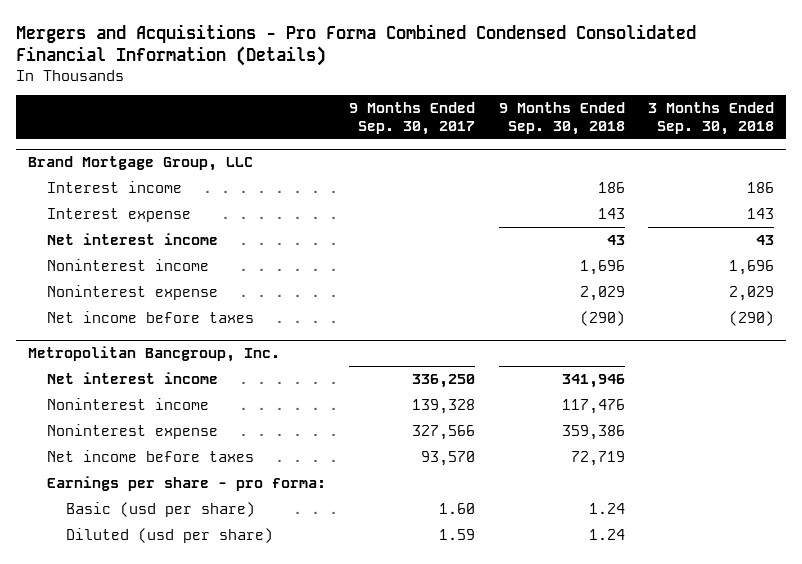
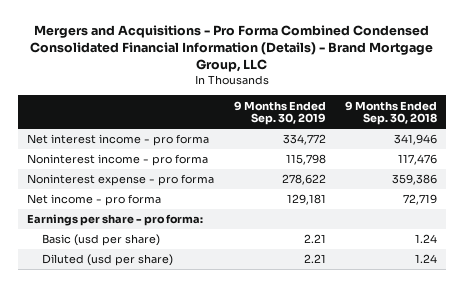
[16,23,697,67] Mergers and Acquisitions - Pro Forma Combined Condensed Consolidated Financial Information (Details) -> [30,25,434,73] Mergers and Acquisitions - Pro Forma Combined Condensed Consolidated Financial Information (Details) - Brand Mortgage Group, LLC
[349,102,476,136] 9 Months Ended Sep. 30, 2017 -> none
[647,102,774,136] 3 Months Ended Sep. 30, 2018 -> none
none -> [233,100,326,126] 9 Months Ended Sep. 30, 2019
[28,155,254,171] Brand Mortgage Group, LLC -> none
[46,180,182,193] Interest income -> none
[46,207,191,222] Interest expense -> none
[28,345,281,362] Metropolitan Bancgroup, Inc. -> none
[46,371,218,384] Net interest income -> none
[46,397,209,410] Noninterest income -> none
[46,423,218,439] Noninterest expense -> none
[46,449,254,462] Net income before taxes -> none
[46,232,218,245] Net interest income -> [27,134,210,147] Net interest income - pro forma
[606,234,625,245] 43 -> [393,134,437,146] 341,946
[46,258,209,271] Noninterest income -> [27,154,209,167] Noninterest income - pro forma
[579,259,625,275] 1,696 -> [397,154,437,166] 117,476
[46,284,218,300] Noninterest expense -> [27,174,215,187] Noninterest expense - pro forma
[579,285,625,301] 2,029 -> [391,174,437,186] 359,386
[46,310,254,323] Net income before taxes -> [27,194,162,207] Net income - pro forma
[579,310,625,326] (290) -> [402,194,437,206] 72,719

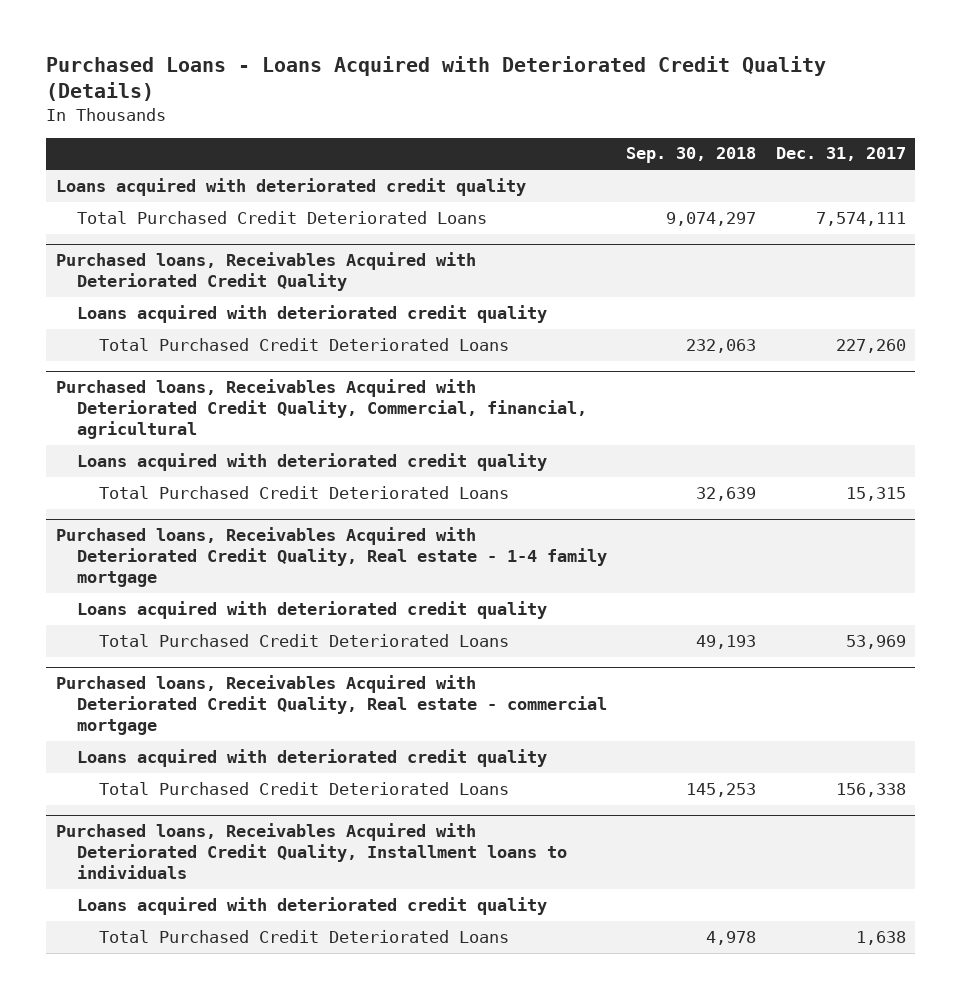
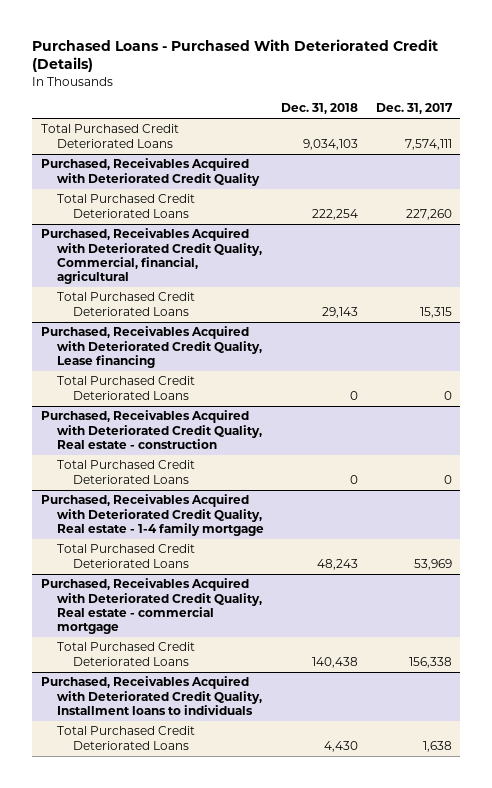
[45,56,826,102] Purchased Loans - Loans Acquired with Deteriorated Credit Quality (Details) -> [31,38,438,73] Purchased Loans - Purchased With Deteriorated Credit (Details)
[626,147,757,164] Sep. 30, 2018 -> none
none -> [281,103,359,115] Dec. 31, 2018
[55,177,526,196] Loans acquired with deteriorated credit quality -> none
[77,304,548,323] Loans acquired with deteriorated credit quality -> none
[55,252,476,292] Purchased loans, Receivables Acquired with Deteriorated Credit Quality -> [40,158,260,186] Purchased, Receivables Acquired with Deteriorated Credit Quality
[77,452,548,471] Loans acquired with deteriorated credit quality -> none
[55,379,588,440] Purchased loans, Receivables Acquired with Deteriorated Credit Quality, Commercial, financial, agricultural -> [40,228,262,285] Purchased, Receivables Acquired with Deteriorated Credit Quality, Commercial, financial, agricultural
[77,600,548,619] Loans acquired with deteriorated credit quality -> none
none -> [40,326,262,368] Purchased, Receivables Acquired with Deteriorated Credit Quality, Lease financing
none -> [56,376,195,400] Total Purchased Credit Deteriorated Loans
none -> [40,410,262,449] Purchased, Receivables Acquired with Deteriorated Credit Quality, Real estate - construction
none -> [56,460,195,484] Total Purchased Credit Deteriorated Loans
[55,527,608,588] Purchased loans, Receivables Acquired with Deteriorated Credit Quality, Real estate - 1-4 family mortgage -> [40,494,264,536] Purchased, Receivables Acquired with Deteriorated Credit Quality, Real estate - 1-4 family mortgage
[77,748,548,767] Loans acquired with deteriorated credit quality -> none
[55,675,608,736] Purchased loans, Receivables Acquired with Deteriorated Credit Quality, Real estate - commercial mortgage -> [40,578,262,635] Purchased, Receivables Acquired with Deteriorated Credit Quality, Real estate - commercial mortgage
[77,896,548,915] Loans acquired with deteriorated credit quality -> none
[55,823,568,880] Purchased loans, Receivables Acquired with Deteriorated Credit Quality, Installment loans to individuals -> [40,676,262,715] Purchased, Receivables Acquired with Deteriorated Credit Quality, Installment loans to individuals

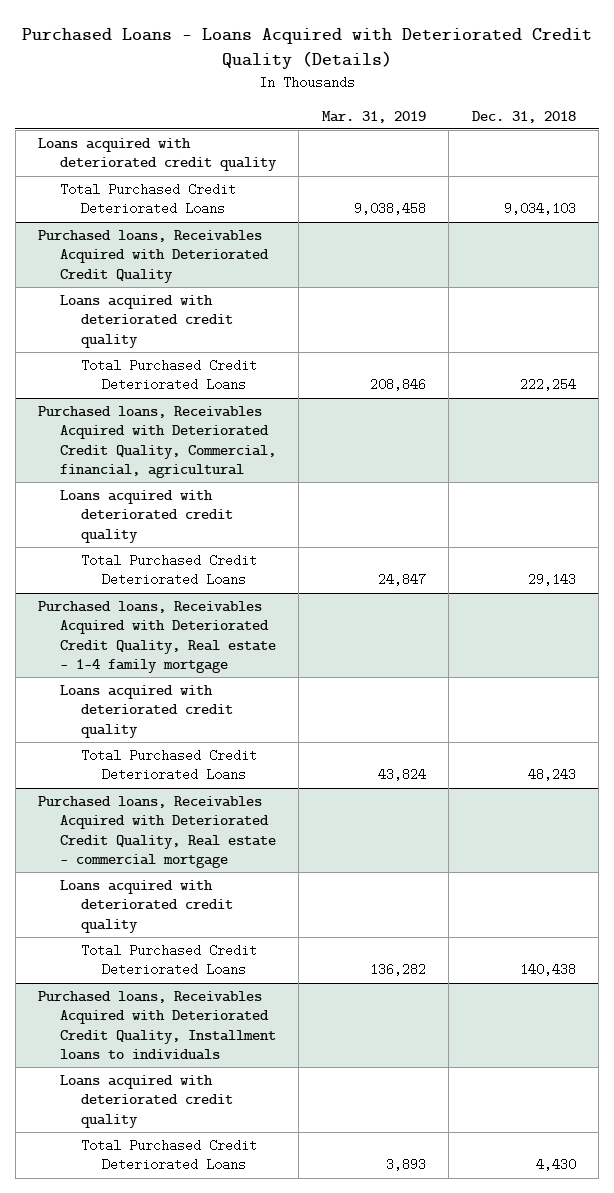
[31,38,438,73] Purchased Loans - Purchased With Deteriorated Credit (Details) -> [21,28,592,69] Purchased Loans - Loans Acquired with Deteriorated Credit Quality (Details)
[375,103,453,115] Dec. 31, 2017 -> none
none -> [321,110,426,123] Mar. 31, 2019
none -> [38,138,277,172] Loans acquired with deteriorated credit quality
[40,158,260,186] Purchased, Receivables Acquired with Deteriorated Credit Quality -> [38,230,269,283] Purchased loans, Receivables Acquired with Deteriorated Credit Quality
none -> [59,295,233,348] Loans acquired with deteriorated credit quality
[40,228,262,285] Purchased, Receivables Acquired with Deteriorated Credit Quality, Commercial, financial, agricultural -> [38,406,276,479] Purchased loans, Receivables Acquired with Deteriorated Credit Quality, Commercial, financial, agricultural
none -> [59,490,233,543] Loans acquired with deteriorated credit quality
[40,326,262,368] Purchased, Receivables Acquired with Deteriorated Credit Quality, Lease financing -> none
[56,376,195,400] Total Purchased Credit Deteriorated Loans -> none
[40,410,262,449] Purchased, Receivables Acquired with Deteriorated Credit Quality, Real estate - construction -> none
[56,460,195,484] Total Purchased Credit Deteriorated Loans -> none
[40,494,264,536] Purchased, Receivables Acquired with Deteriorated Credit Quality, Real estate - 1-4 family mortgage -> [38,601,276,674] Purchased loans, Receivables Acquired with Deteriorated Credit Quality, Real estate - 1-4 family mortgage
none -> [59,685,233,738] Loans acquired with deteriorated credit quality
[40,578,262,635] Purchased, Receivables Acquired with Deteriorated Credit Quality, Real estate - commercial mortgage -> [38,796,276,869] Purchased loans, Receivables Acquired with Deteriorated Credit Quality, Real estate - commercial mortgage
none -> [59,880,233,933] Loans acquired with deteriorated credit quality
[40,676,262,715] Purchased, Receivables Acquired with Deteriorated Credit Quality, Installment loans to individuals -> [38,991,276,1061] Purchased loans, Receivables Acquired with Deteriorated Credit Quality, Installment loans to individuals
none -> [59,1075,233,1128] Loans acquired with deteriorated credit quality

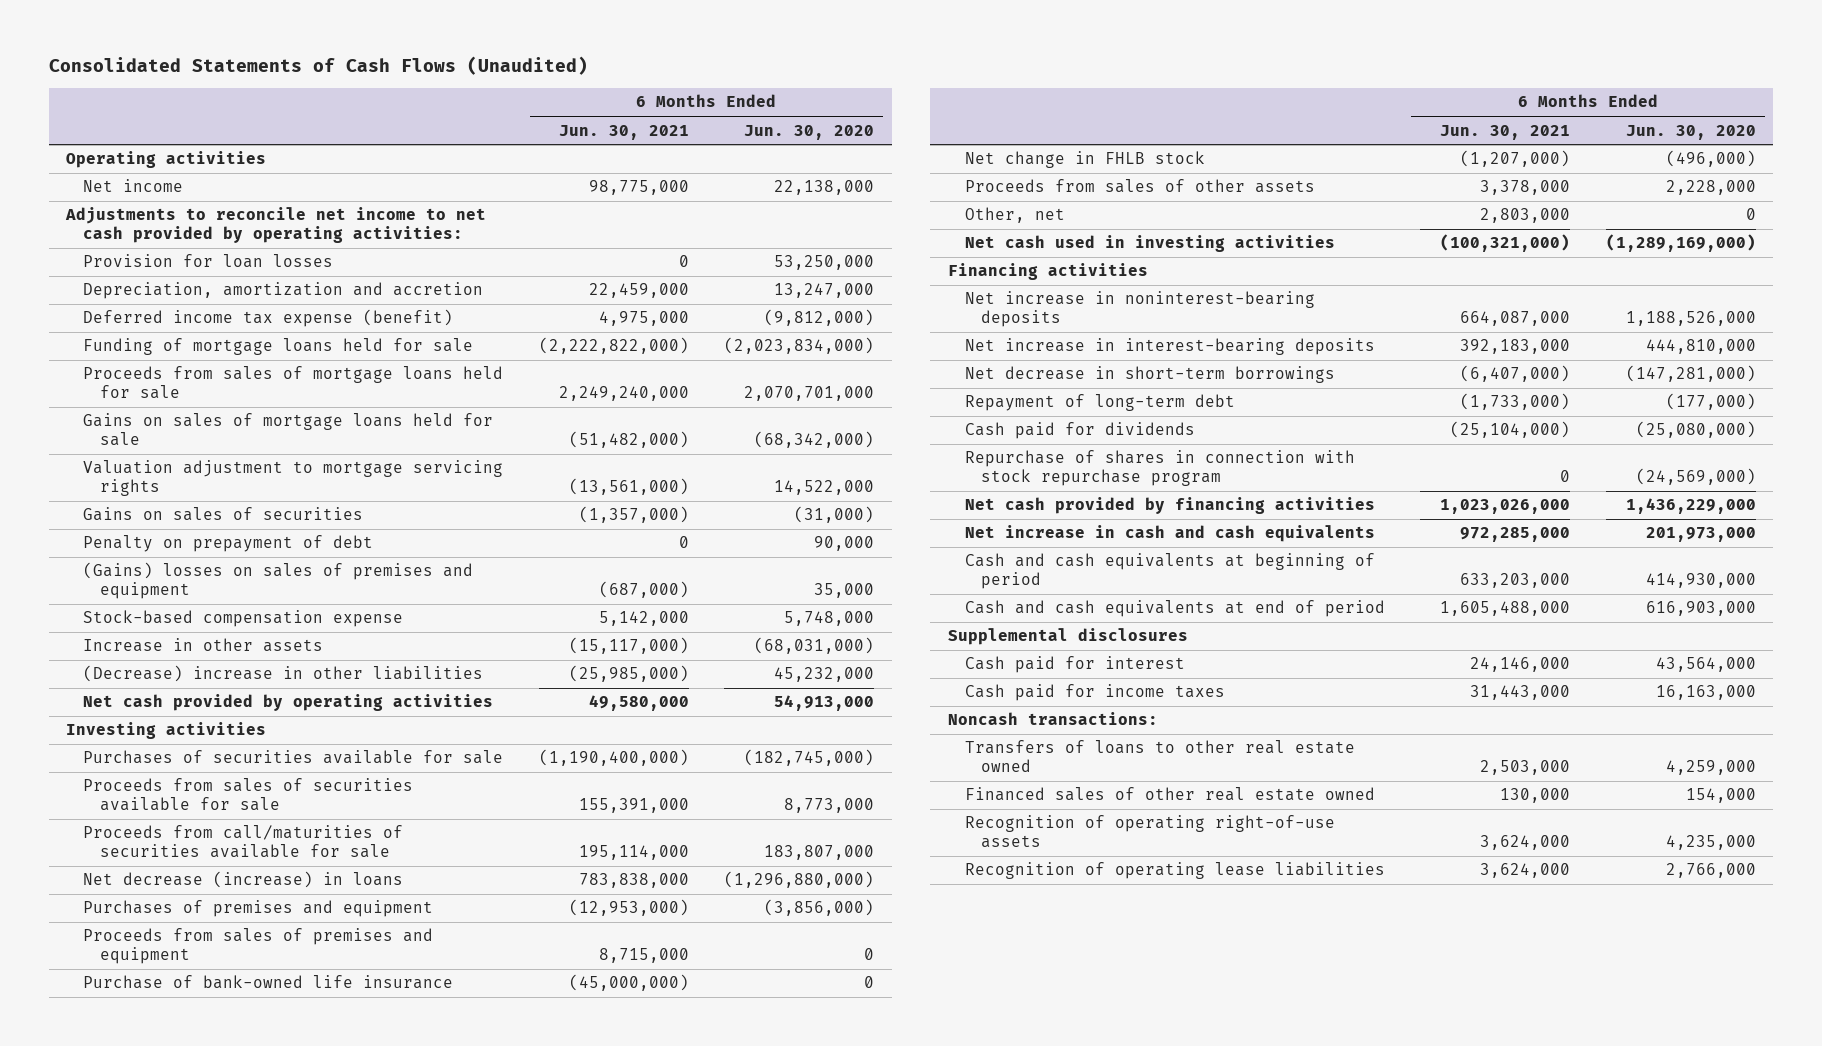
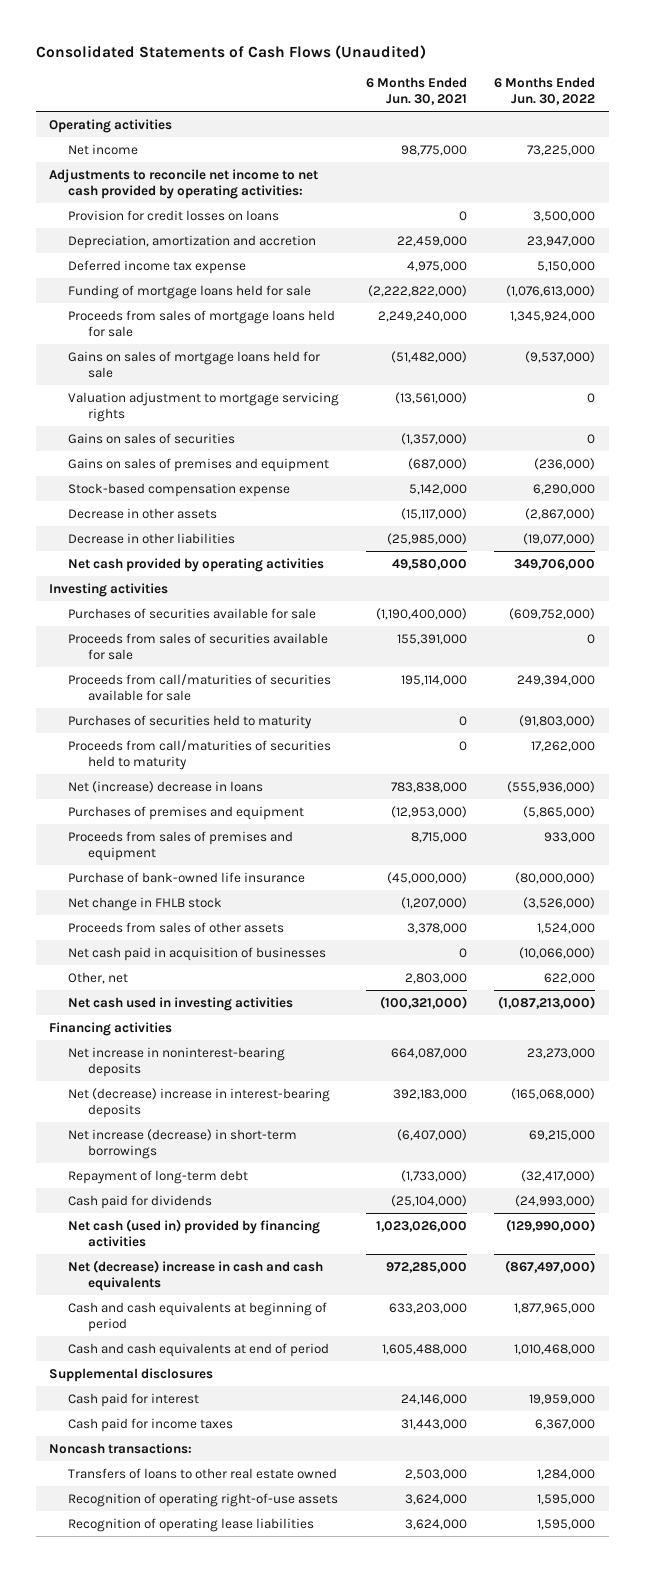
[744,124,875,140] Jun. 30, 2020 -> none
none -> [494,77,596,105] 6 Months Ended Jun. 30, 2022
[83,254,334,269] Provision for loan losses -> [68,209,280,221] Provision for credit losses on loans
[83,309,454,328] Deferred income tax expense (benefit) -> [68,259,247,274] Deferred income tax expense
[83,535,374,553] Penalty on prepayment of debt -> none
[83,562,474,599] (Gains) losses on sales of premises and equipment -> [68,457,330,472] Gains on sales of premises and equipment
[83,638,324,653] Increase in other assets -> [68,507,218,519] Decrease in other assets
[83,665,484,683] (Decrease) increase in other liabilities -> [68,532,236,544] Decrease in other liabilities
none -> [68,714,313,729] Purchases of securities held to maturity
none -> [68,739,332,770] Proceeds from call/maturities of securities held to maturity
[83,871,404,889] Net decrease (increase) in loans -> [68,780,264,793] Net (increase) decrease in loans
none -> [68,946,327,961] Net cash paid in acquisition of businesses
[964,338,1375,356] Net increase in interest-bearing deposits -> [68,1087,331,1118] Net (decrease) increase in interest-bearing deposits
[964,366,1335,384] Net decrease in short-term borrowings -> [68,1128,298,1159] Net increase (decrease) in short-term borrowings
[964,450,1355,486] Repurchase of shares in connection with stock repurchase program -> none
[964,497,1375,515] Net cash provided by financing activities -> [68,1218,321,1247] Net cash (used in) provided by financing activities
[964,525,1375,543] Net increase in cash and cash equivalents -> [68,1259,324,1291] Net (decrease) increase in cash and cash equivalents
[964,787,1375,802] Financed sales of other real estate owned -> none

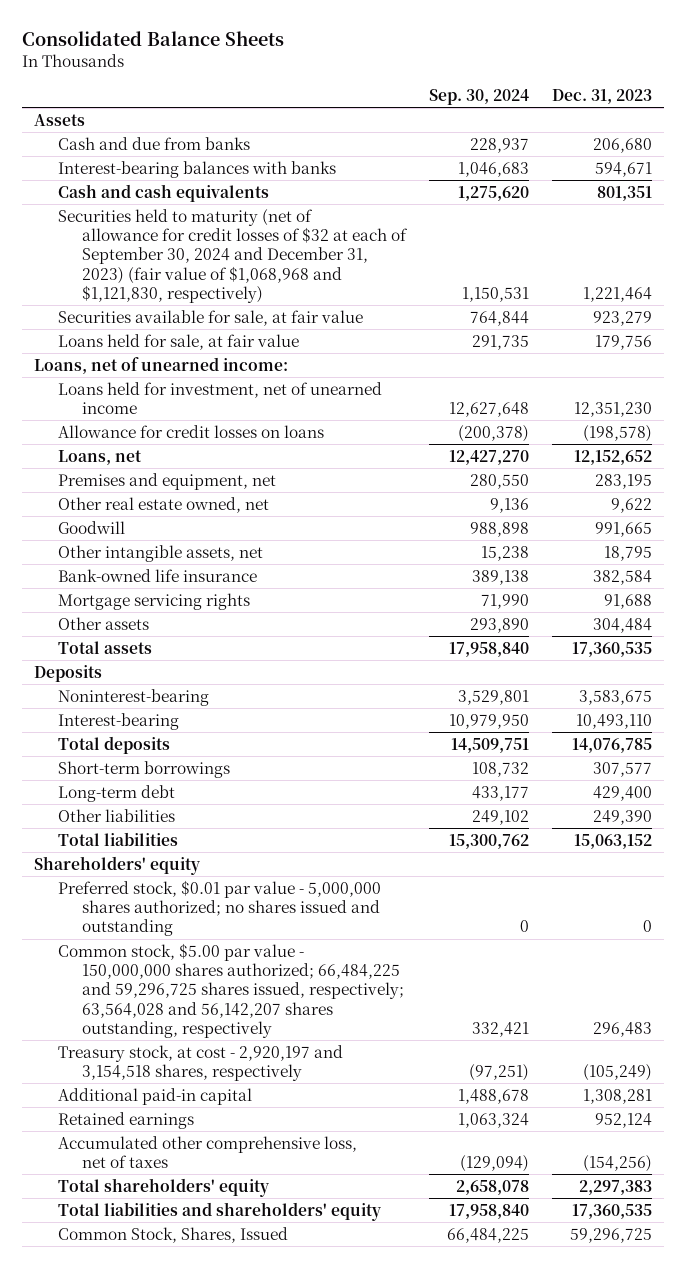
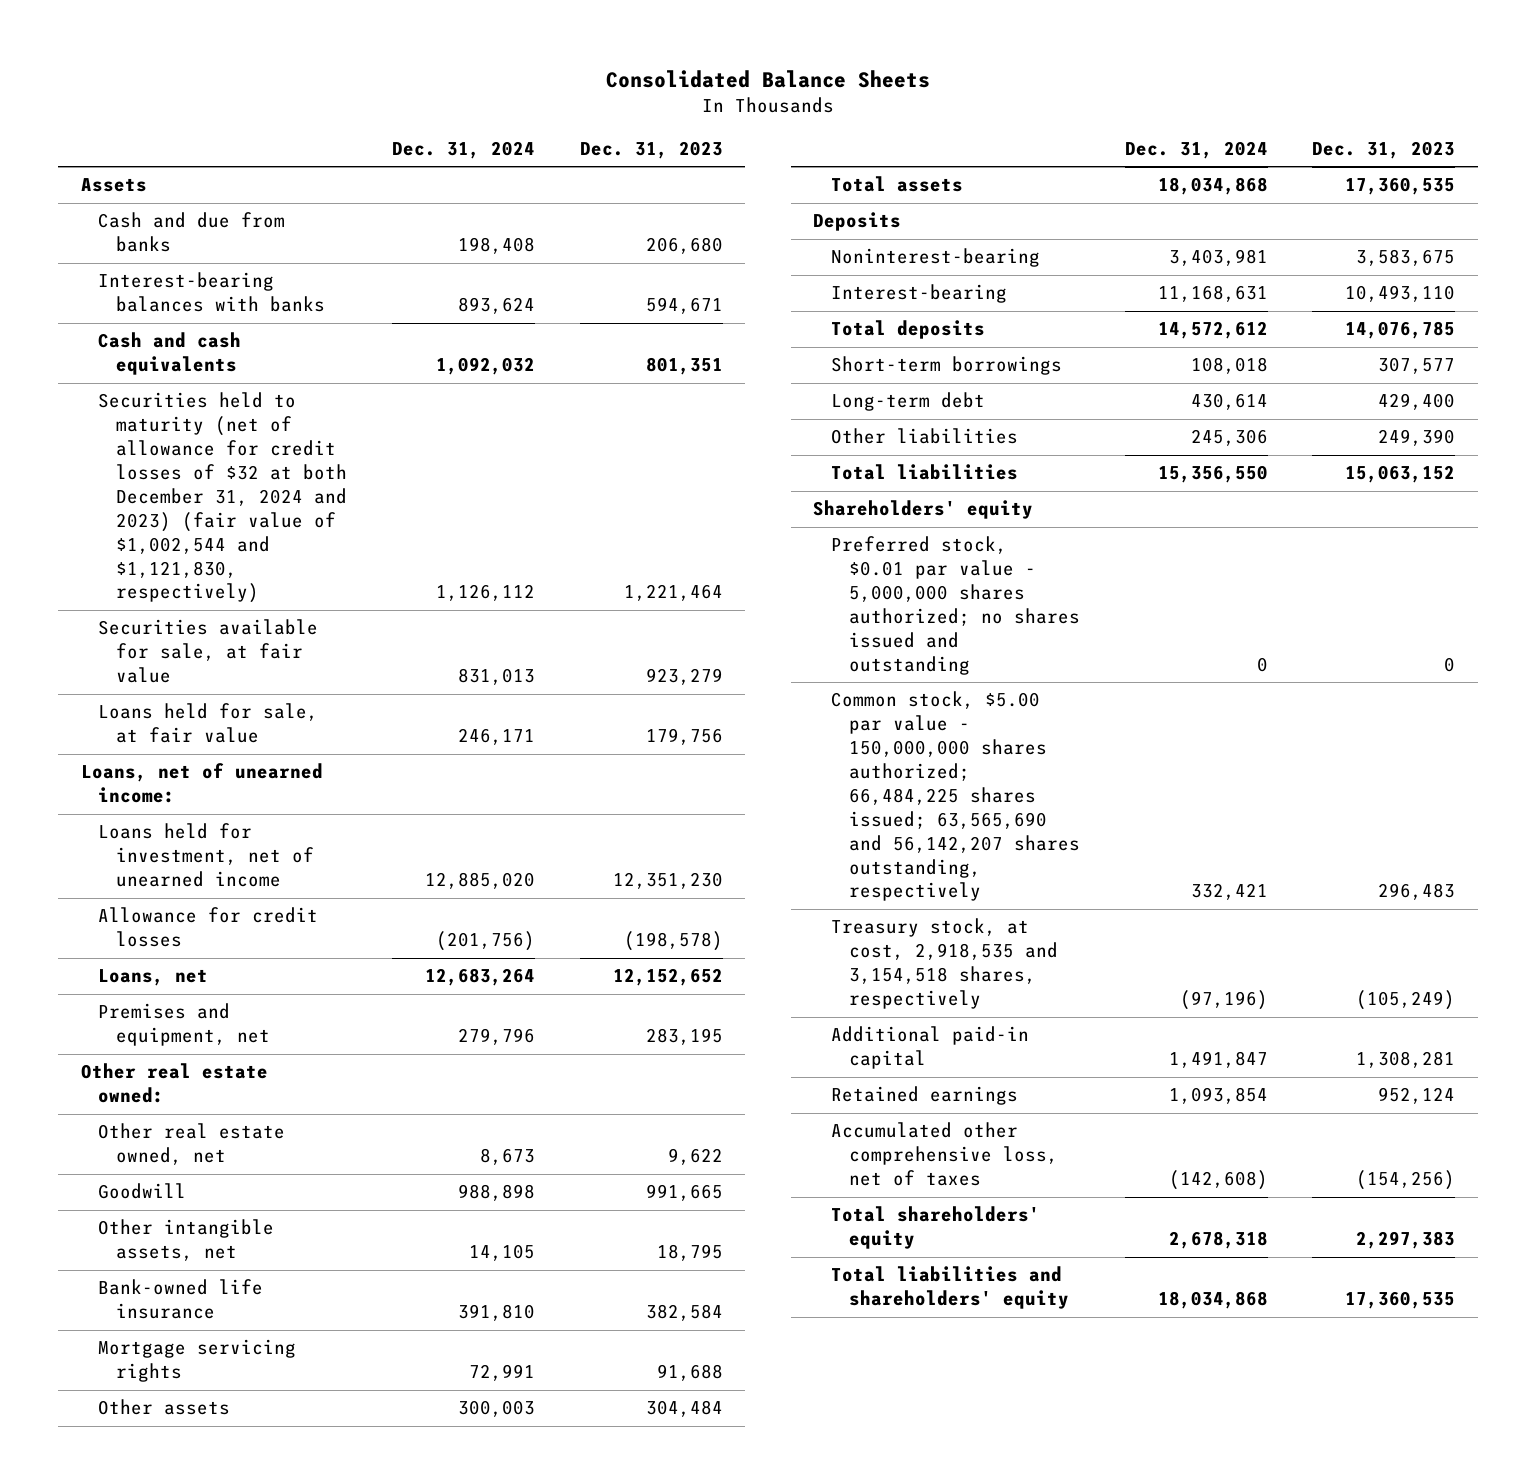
[428,88,529,105] Sep. 30, 2024 -> none
none -> [391,140,535,159] Dec. 31, 2024
[57,208,408,303] Securities held to maturity (net of allowance for credit losses of $32 at each of September 30, 2024 and December 31, 2023) (fair value of $1,068,968 and $1,121,830, respectively) -> [98,392,348,604] Securities held to maturity (net of allowance for credit losses of $32 at both December 31, 2024 and 2023) (fair value of $1,002,544 and $1,121,830, respectively)
[57,424,324,438] Allowance for credit losses on loans -> [98,907,319,948] Allowance for credit losses
none -> [80,1063,268,1104] Other real estate owned:
[57,942,404,1038] Common stock, $5.00 par value - 150,000,000 shares authorized; 66,484,225 and 59,296,725 shares issued, respectively; 63,564,028 and 56,142,207 shares outstanding, respectively -> [831,691,1081,902] Common stock, $5.00 par value - 150,000,000 shares authorized; 66,484,225 shares issued; 63,565,690 and 56,142,207 shares outstanding, respectively
[57,1044,343,1081] Treasury stock, at cost - 2,920,197 and 3,154,518 shares, respectively -> [831,918,1059,1010] Treasury stock, at cost, 2,918,535 and 3,154,518 shares, respectively
[57,1226,288,1243] Common Stock, Shares, Issued -> none

